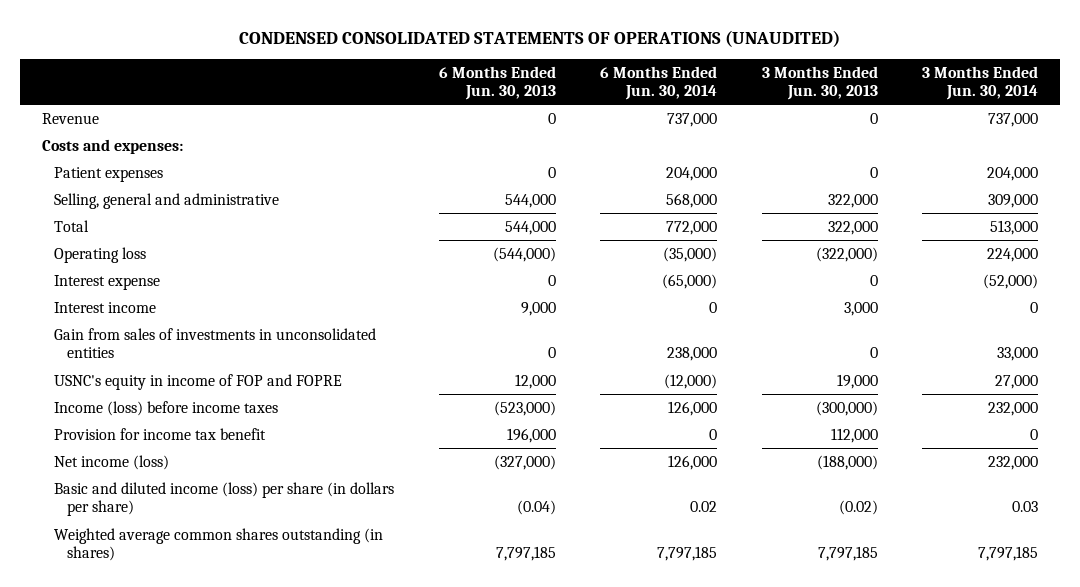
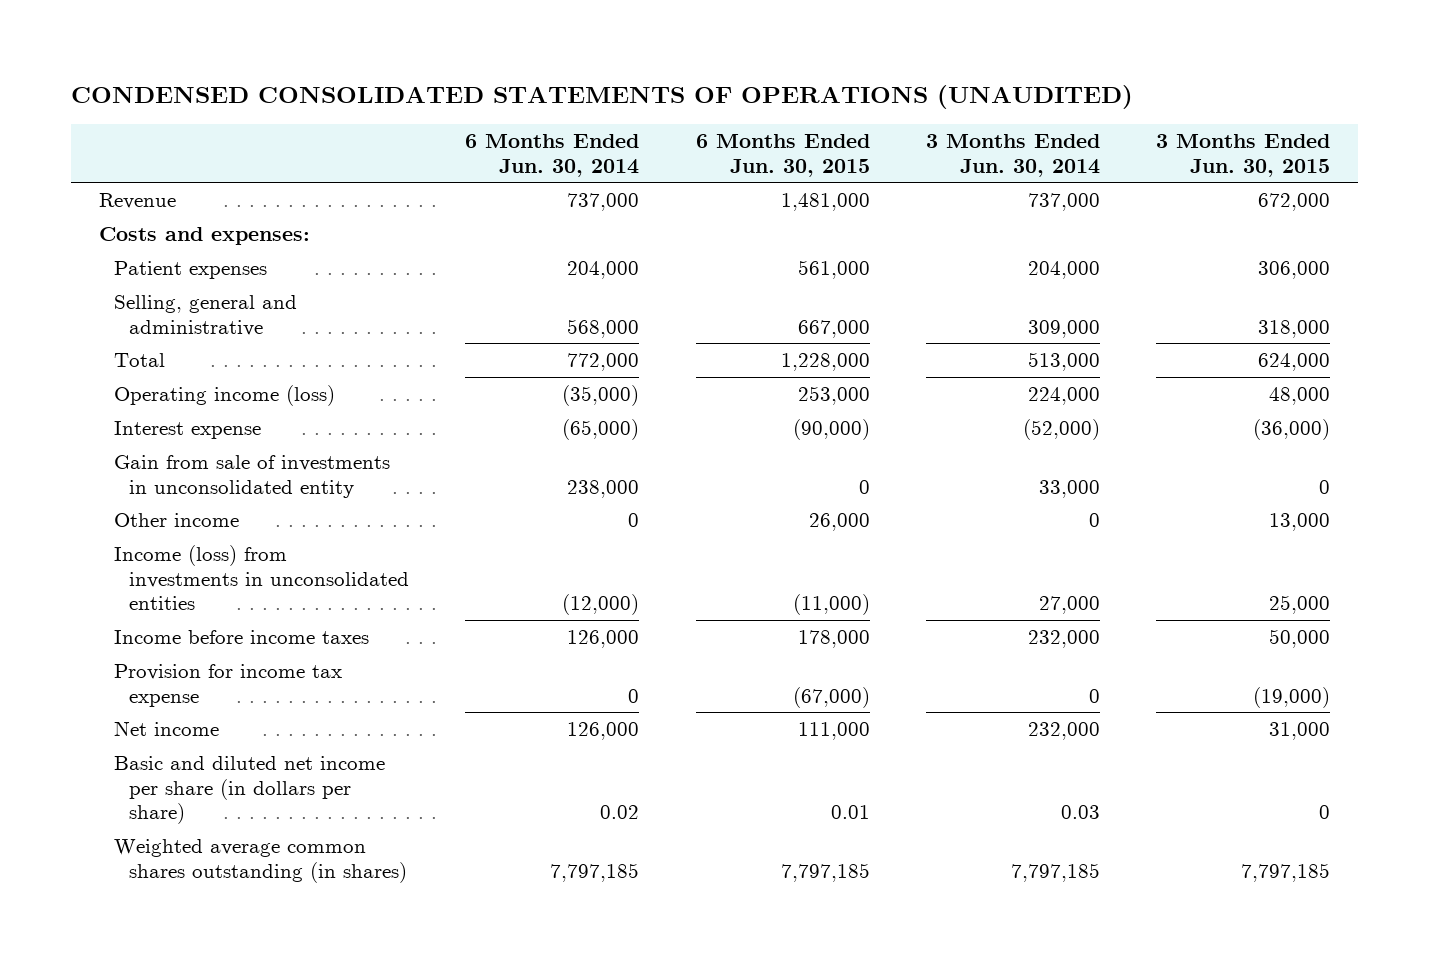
[438,65,556,100] 6 Months Ended Jun. 30, 2013 -> none
[761,65,878,100] 3 Months Ended Jun. 30, 2013 -> none
none -> [695,133,870,177] 6 Months Ended Jun. 30, 2015
none -> [1156,133,1331,177] 3 Months Ended Jun. 30, 2015
[54,246,147,263] Operating loss -> [113,385,335,407] Operating income (loss)
[54,301,157,313] Interest income -> none
[54,327,377,359] Gain from sales of investments in unconsolidated entities -> [113,455,390,498] Gain from sale of investments in unconsolidated entity
none -> [113,513,239,528] Other income
[54,373,343,390] USNC's equity in income of FOP and FOPRE -> [113,545,410,611] Income (loss) from investments in unconsolidated entities
[54,400,279,416] Income (loss) before income taxes -> [113,630,369,645] Income before income taxes
[54,427,267,440] Provision for income tax benefit -> [113,664,342,707] Provision for income tax expense
[54,454,170,470] Net income (loss) -> [113,721,219,737] Net income
[54,481,395,517] Basic and diluted income (loss) per share (in dollars per share) -> [113,756,385,825] Basic and diluted net income per share (in dollars per share)

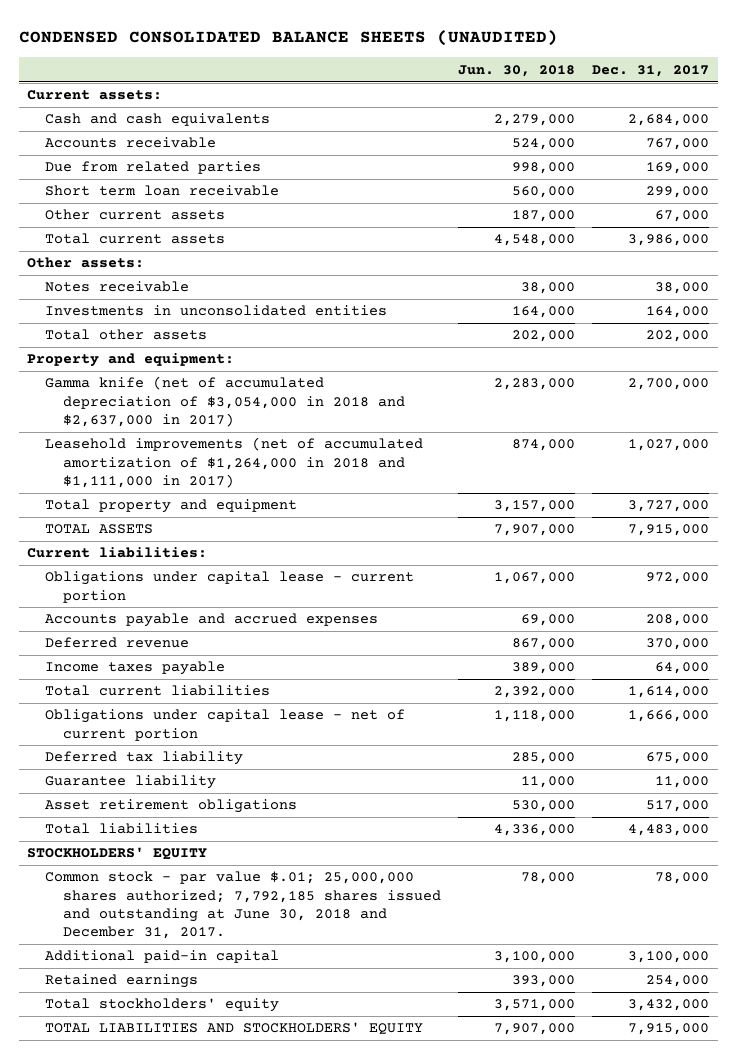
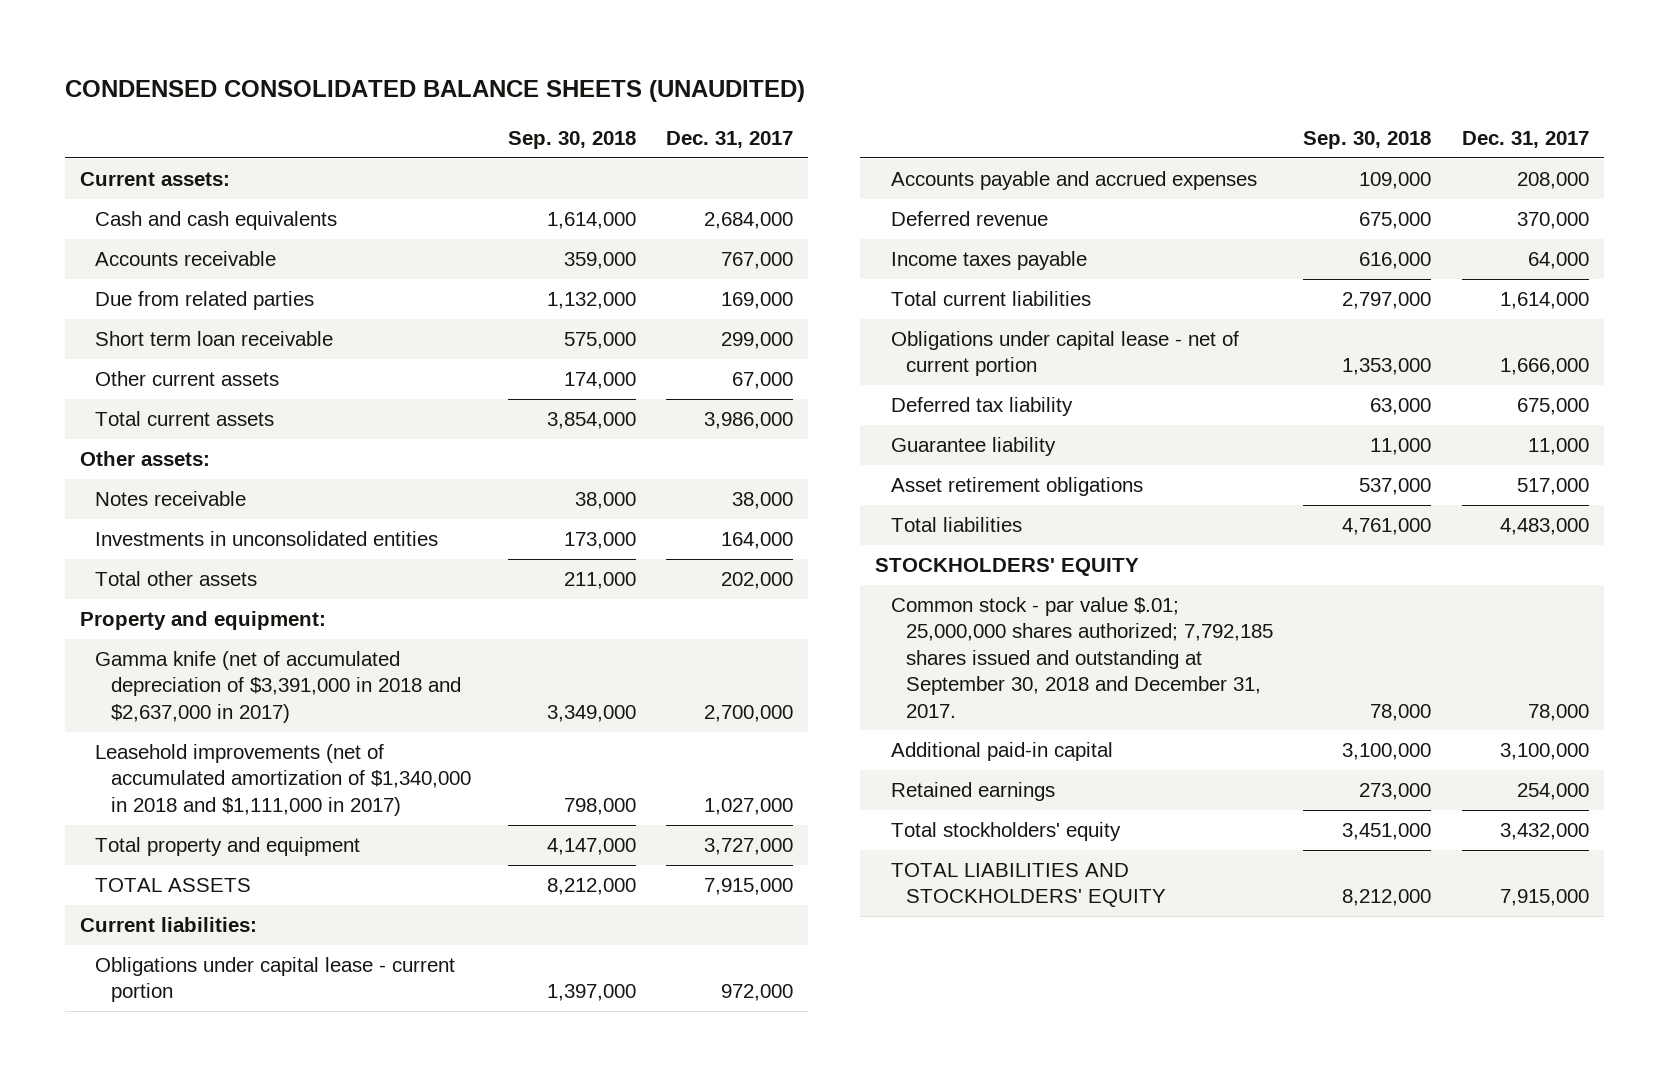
[458,64,576,77] Jun. 30, 2018 -> none
none -> [508,130,637,149] Sep. 30, 2018
[45,376,406,428] Gamma knife (net of accumulated depreciation of $3,054,000 in 2018 and $2,637,000 in 2017) -> [95,651,461,723] Gamma knife (net of accumulated depreciation of $3,391,000 in 2018 and $2,637,000 in 2017)
[45,437,424,489] Leasehold improvements (net of accumulated amortization of $1,264,000 in 2018 and $1,111,000 in 2017) -> [95,744,471,816] Leasehold improvements (net of accumulated amortization of $1,340,000 in 2018 and $1,111,000 in 2017)
[45,871,442,940] Common stock - par value $.01; 25,000,000 shares authorized; 7,792,185 shares issued and outstanding at June 30, 2018 and December 31, 2017. -> [890,597,1274,718] Common stock - par value $.01; 25,000,000 shares authorized; 7,792,185 shares issued and outstanding at September 30, 2018 and December 31, 2017.

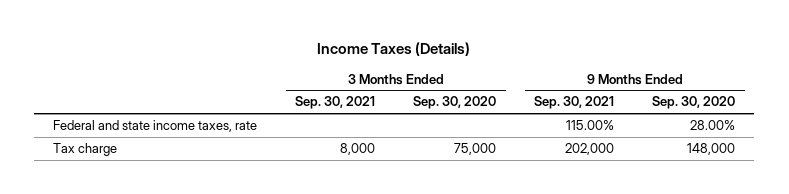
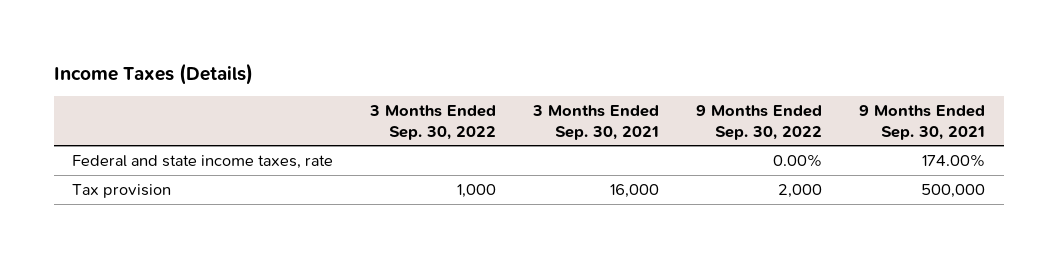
[413,96,497,110] Sep. 30, 2020 -> none
[652,96,736,110] Sep. 30, 2020 -> none
none -> [369,105,497,140] 3 Months Ended Sep. 30, 2022
none -> [696,105,823,140] 9 Months Ended Sep. 30, 2022
[566,120,615,131] 115.00% -> [922,153,986,167] 174.00%
[53,143,118,157] Tax charge -> [72,183,172,198] Tax provision
[340,143,376,156] 8,000 -> [610,183,660,198] 16,000
[565,143,615,156] 202,000 -> [921,183,986,198] 500,000

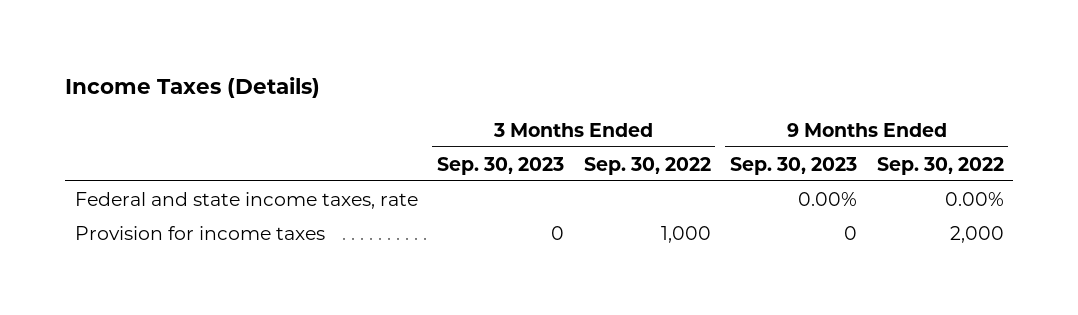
[532,105,660,140] 3 Months Ended Sep. 30, 2021 -> none
[859,105,986,140] 9 Months Ended Sep. 30, 2021 -> none
none -> [437,156,565,175] Sep. 30, 2023
none -> [730,156,858,175] Sep. 30, 2023
[72,183,172,198] Tax provision -> [74,225,325,240] Provision for income taxes

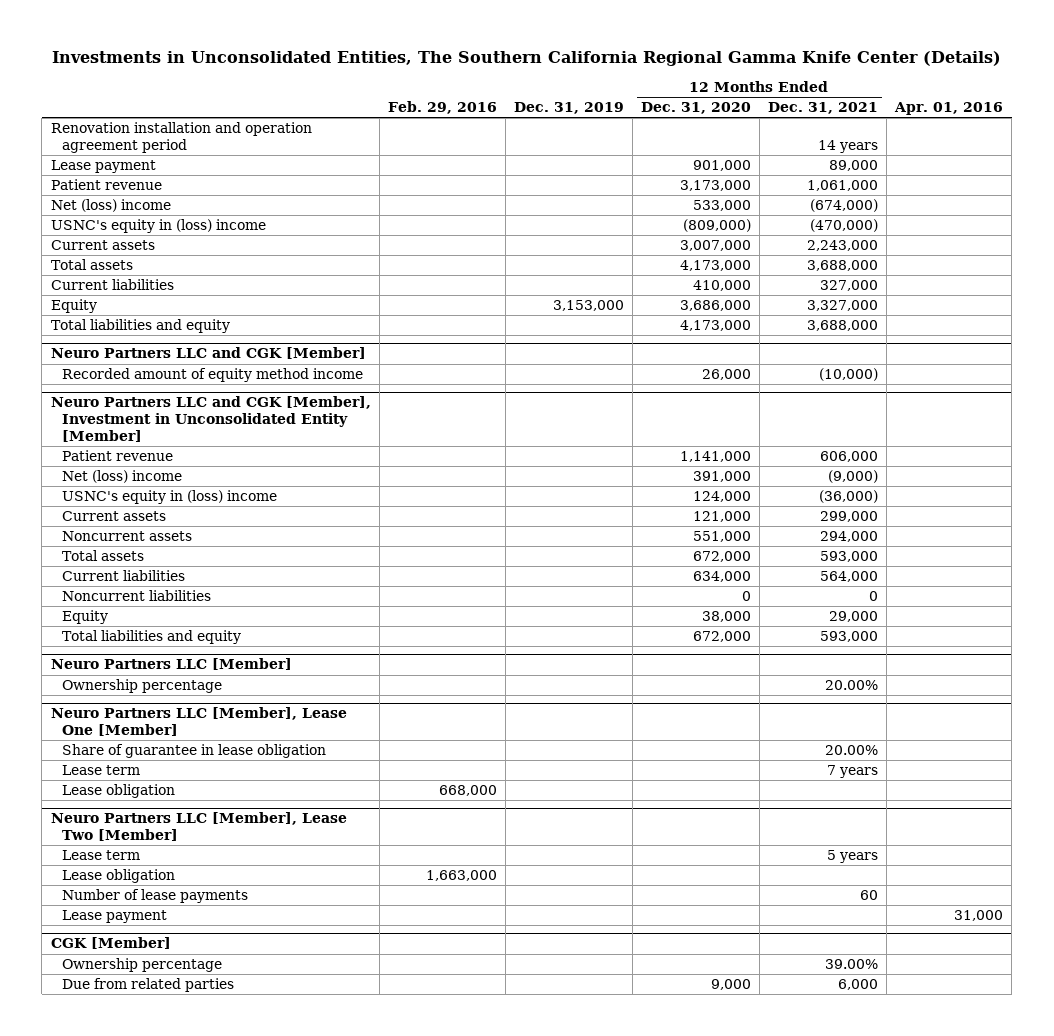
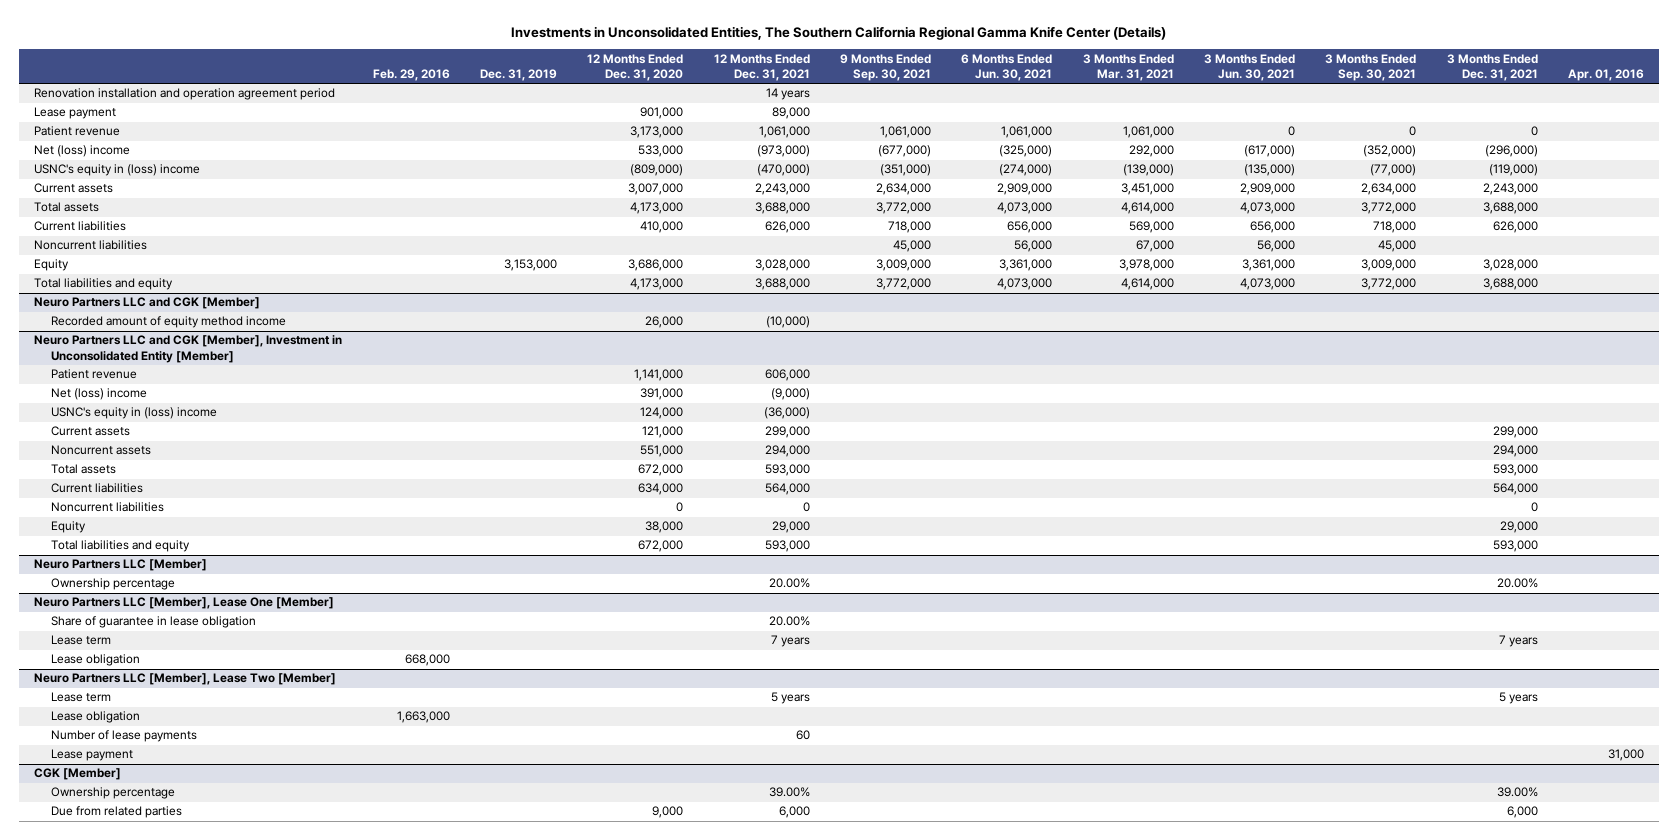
none -> [839,53,931,82] 9 Months Ended Sep. 30, 2021
none -> [961,53,1053,82] 6 Months Ended Jun. 30, 2021
none -> [1082,53,1174,82] 3 Months Ended Mar. 31, 2021
none -> [1203,53,1295,82] 3 Months Ended Jun. 30, 2021
none -> [1325,53,1417,82] 3 Months Ended Sep. 30, 2021
none -> [1446,53,1538,82] 3 Months Ended Dec. 31, 2021
[809,199,878,213] (674,000) -> [756,145,810,158] (973,000)
[819,280,878,292] 327,000 -> [764,221,810,234] 626,000
none -> [34,240,148,251] Noncurrent liabilities
[806,300,878,312] 3,327,000 -> [754,259,810,272] 3,028,000

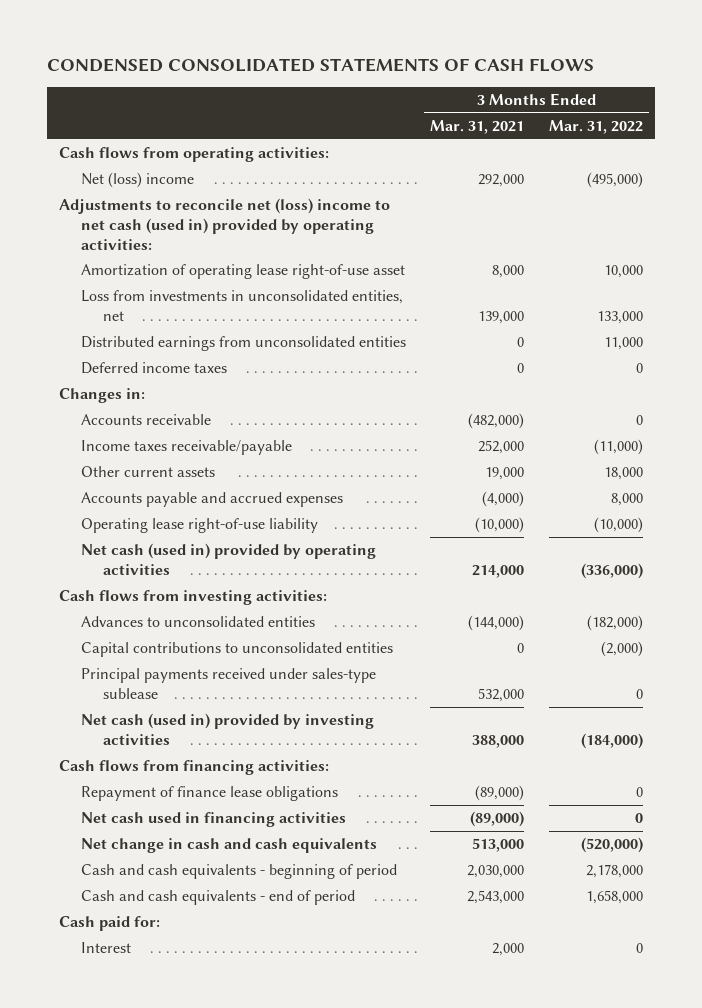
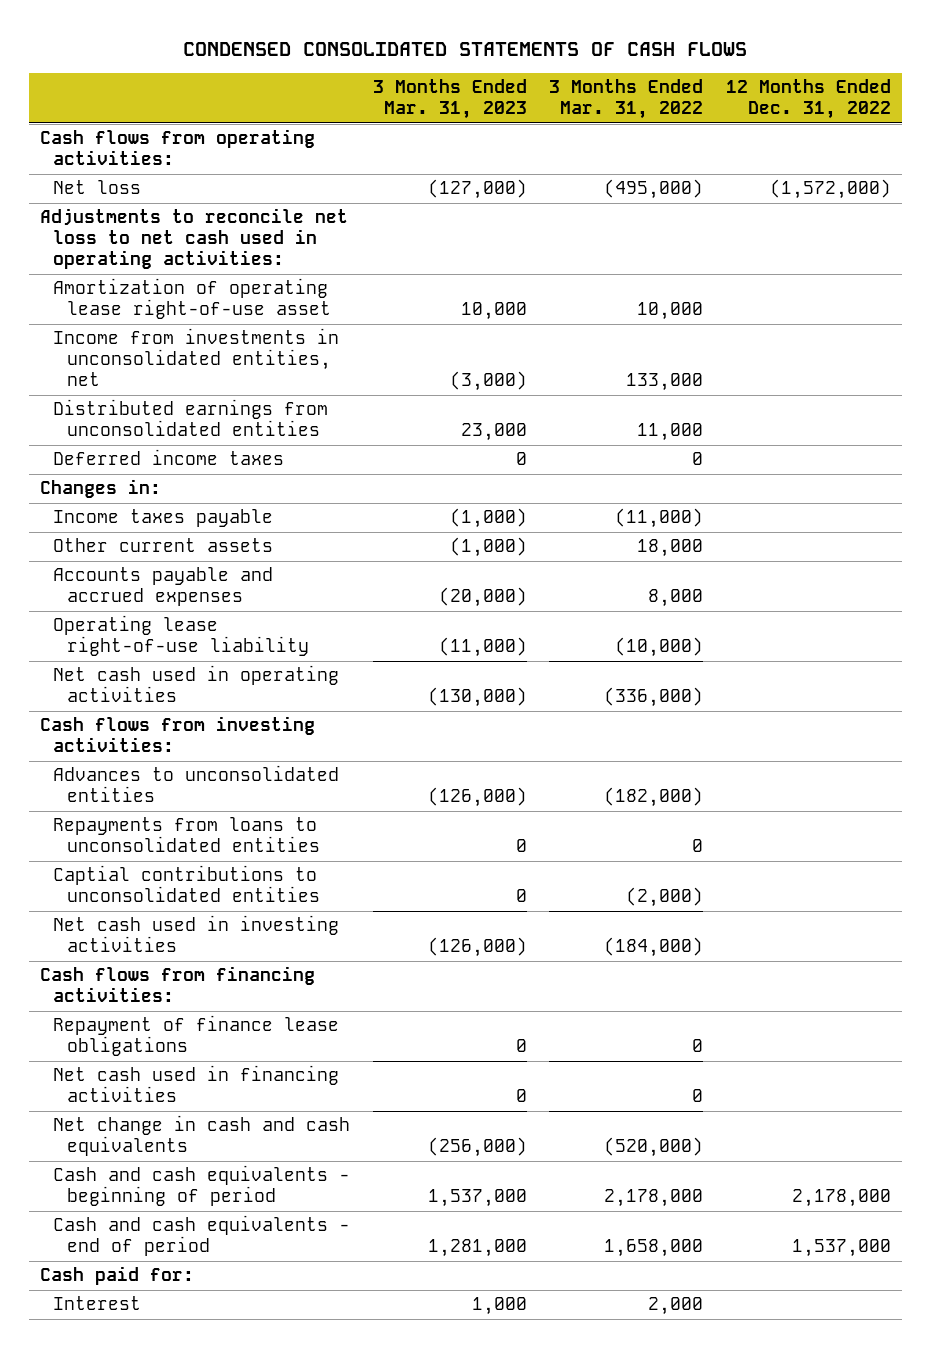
[430,119,525,134] Mar. 31, 2021 -> none
none -> [372,79,527,120] 3 Months Ended Mar. 31, 2023
none -> [725,79,891,120] 12 Months Ended Dec. 31, 2022
[80,172,194,189] Net (loss) income -> [53,180,142,195] Net loss
[58,198,390,250] Adjustments to reconcile net (loss) income to net cash (used in) provided by operating activities: -> [39,208,348,270] Adjustments to reconcile net loss to net cash used in operating activities:
[80,290,403,321] Loss from investments in unconsolidated entities, net -> [53,328,340,387] Income from investments in unconsolidated entities, net
[80,414,211,426] Accounts receivable -> none
[80,440,292,456] Income taxes receivable/payable -> [53,509,274,528] Income taxes payable
[80,543,376,575] Net cash (used in) provided by operating activities -> [53,665,340,703] Net cash used in operating activities
[80,668,376,699] Principal payments received under sales-type sublease -> none
none -> [53,817,320,853] Repayments from loans to unconsolidated entities
[80,642,393,658] Capital contributions to unconsolidated entities -> [53,865,320,903] Captial contributions to unconsolidated entities
[80,713,374,745] Net cash (used in) provided by investing activities -> [53,915,340,953] Net cash used in investing activities
[635,943,643,954] 0 -> [648,1297,704,1316] 2,000

